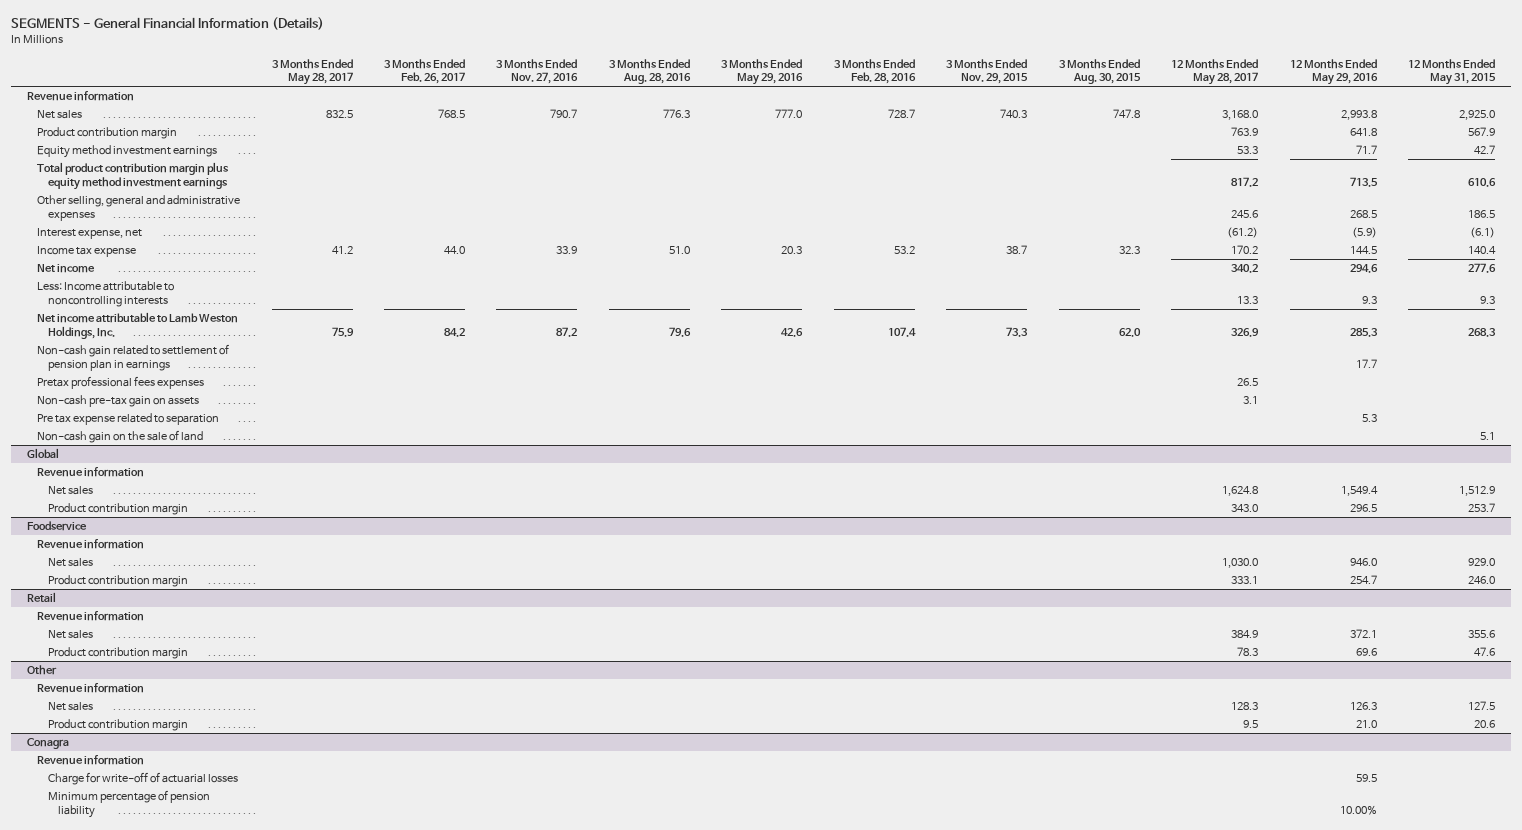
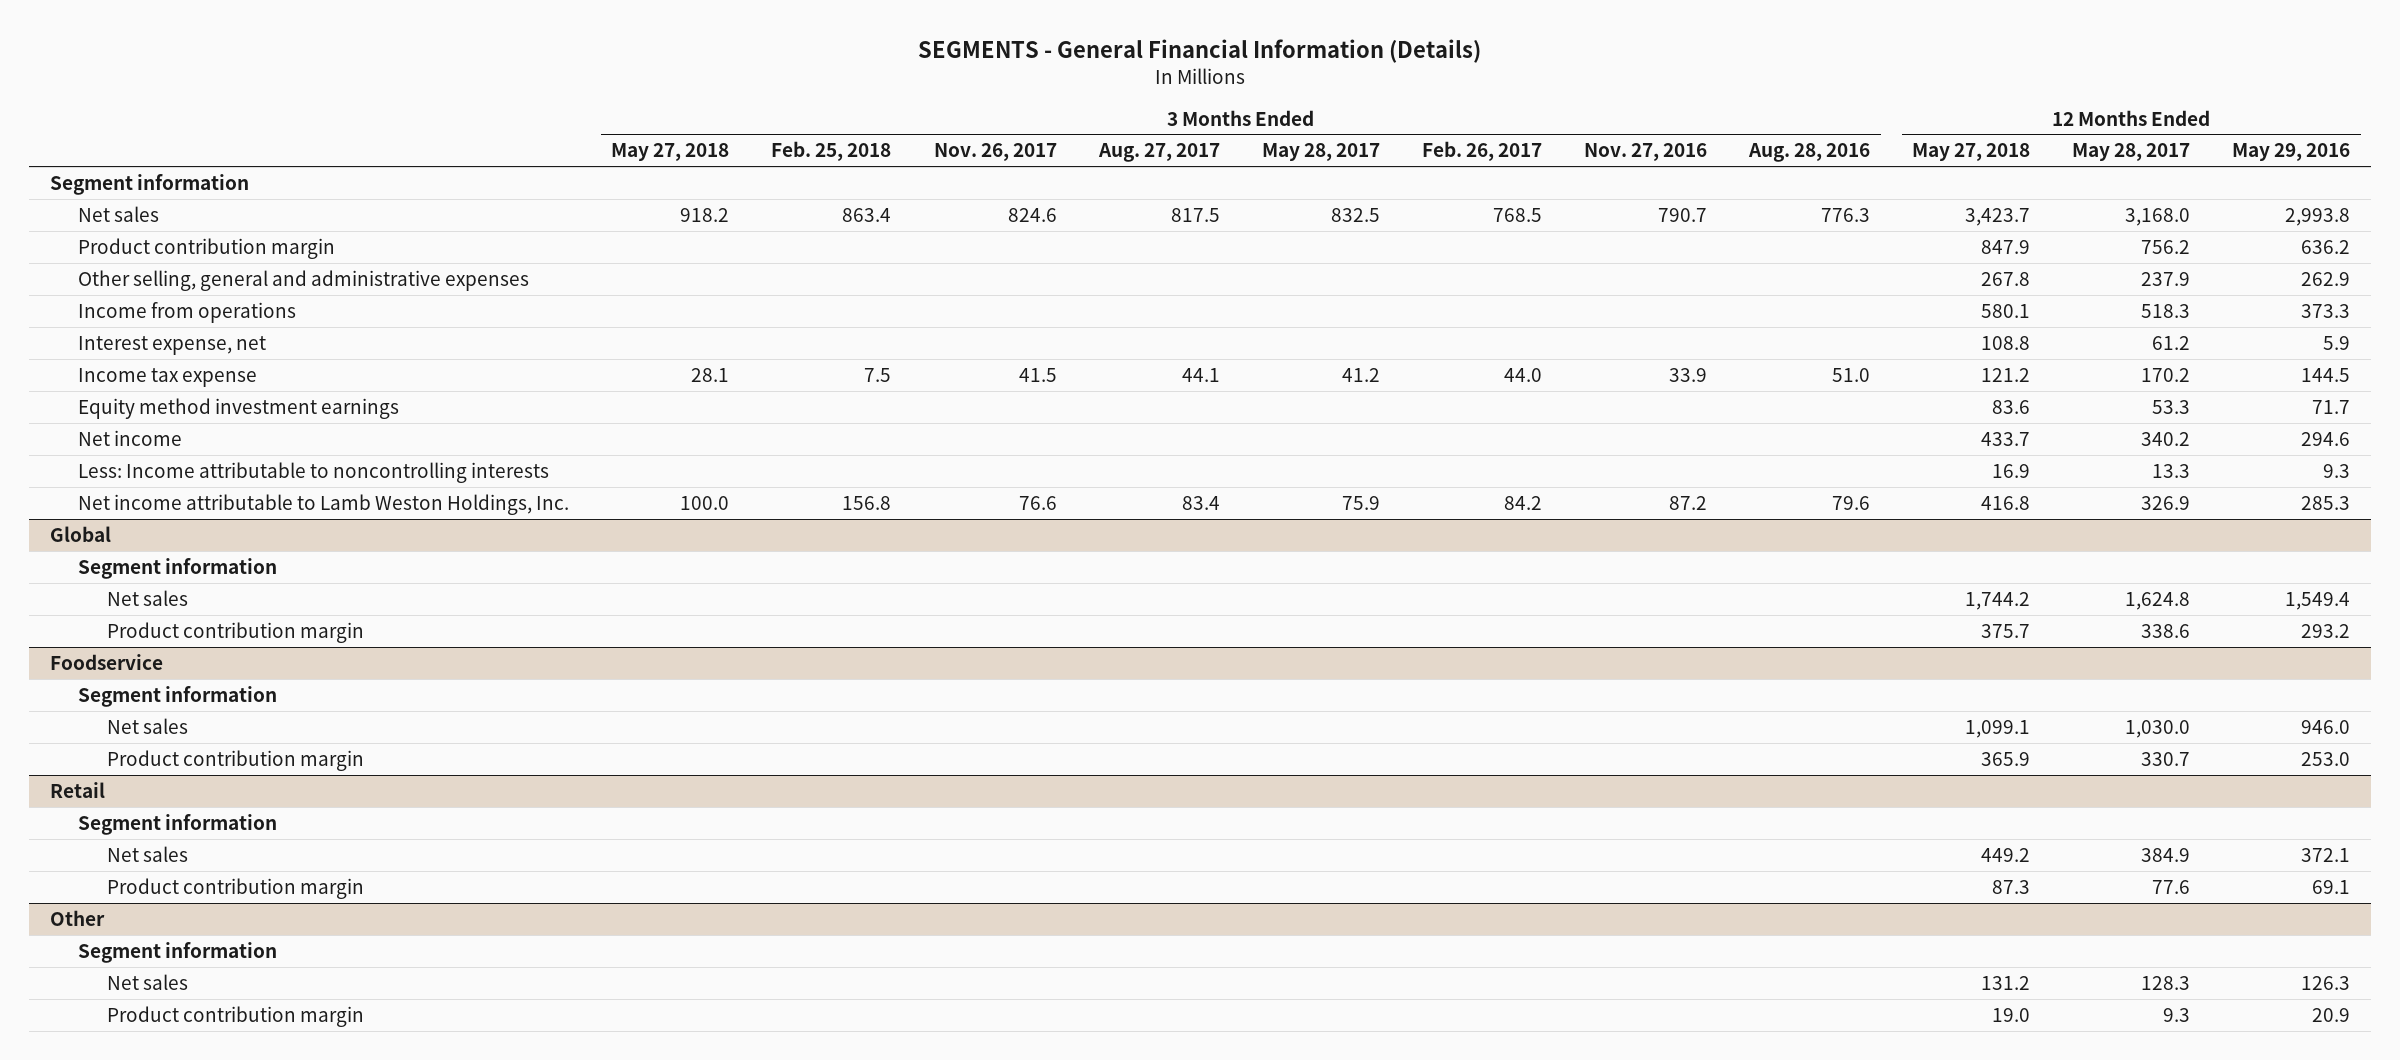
[721,58,804,86] 3 Months Ended May 29, 2016 -> none
[833,58,916,85] 3 Months Ended Feb. 28, 2016 -> none
[946,58,1029,85] 3 Months Ended Nov. 29, 2015 -> none
[1058,58,1141,85] 3 Months Ended Aug. 30, 2015 -> none
[1408,58,1497,86] 12 Months Ended May 31, 2015 -> none
none -> [611,143,730,162] May 27, 2018
none -> [771,141,892,162] Feb. 25, 2018
none -> [933,143,1057,162] Nov. 26, 2017
none -> [1097,143,1220,163] Aug. 27, 2017
none -> [1912,143,2031,162] May 27, 2018
[26,91,134,102] Revenue information -> [50,173,250,195] Segment information
[37,162,230,190] Total product contribution margin plus equity method investment earnings -> none
[1231,127,1259,137] 763.9 -> [2141,239,2191,254] 756.2
[1349,128,1377,137] 641.8 -> [2301,239,2351,254] 636.2
[1231,209,1259,218] 245.6 -> [2141,271,2191,286] 237.9
[1349,209,1377,218] 268.5 -> [2301,271,2351,286] 262.9
none -> [78,301,297,323] Income from operations
[1227,227,1259,239] (61.2) -> [2152,335,2191,350] 61.2
[1351,227,1377,239] (5.9) -> [2323,335,2351,350] 5.9
[37,145,218,159] Equity method investment earnings -> [78,397,400,419] Equity method investment earnings
[37,344,230,371] Non-cash gain related to settlement of pension plan in earnings -> none
[37,376,205,390] Pretax professional fees expenses -> none
[37,395,200,408] Non-cash pre-tax gain on assets -> none
[37,413,220,426] Pre tax expense related to separation -> none
[37,430,204,444] Non-cash gain on the sale of land -> none
[37,467,145,478] Revenue information -> [78,557,278,579] Segment information
[1231,504,1259,513] 343.0 -> [2141,623,2191,638] 338.6
[1349,504,1377,513] 296.5 -> [2301,623,2351,638] 293.2
[37,539,145,550] Revenue information -> [78,685,278,707] Segment information
[1231,576,1259,585] 333.1 -> [2141,751,2191,766] 330.7
[1349,575,1377,585] 254.7 -> [2301,751,2351,766] 253.0
[37,611,145,622] Revenue information -> [78,813,278,835] Segment information
[1237,647,1259,657] 78.3 -> [2152,879,2191,894] 77.6
[1355,648,1377,657] 69.6 -> [2312,879,2351,894] 69.1
[37,683,145,694] Revenue information -> [78,941,278,963] Segment information
[26,738,69,750] Conagra -> none
[37,755,145,766] Revenue information -> none
[47,772,238,786] Charge for write-off of actuarial losses -> none
[47,790,210,818] Minimum percentage of pension liability -> none
[1243,720,1259,729] 9.5 -> [2163,1007,2191,1022] 9.3
[1355,720,1377,729] 21.0 -> [2312,1007,2351,1022] 20.9

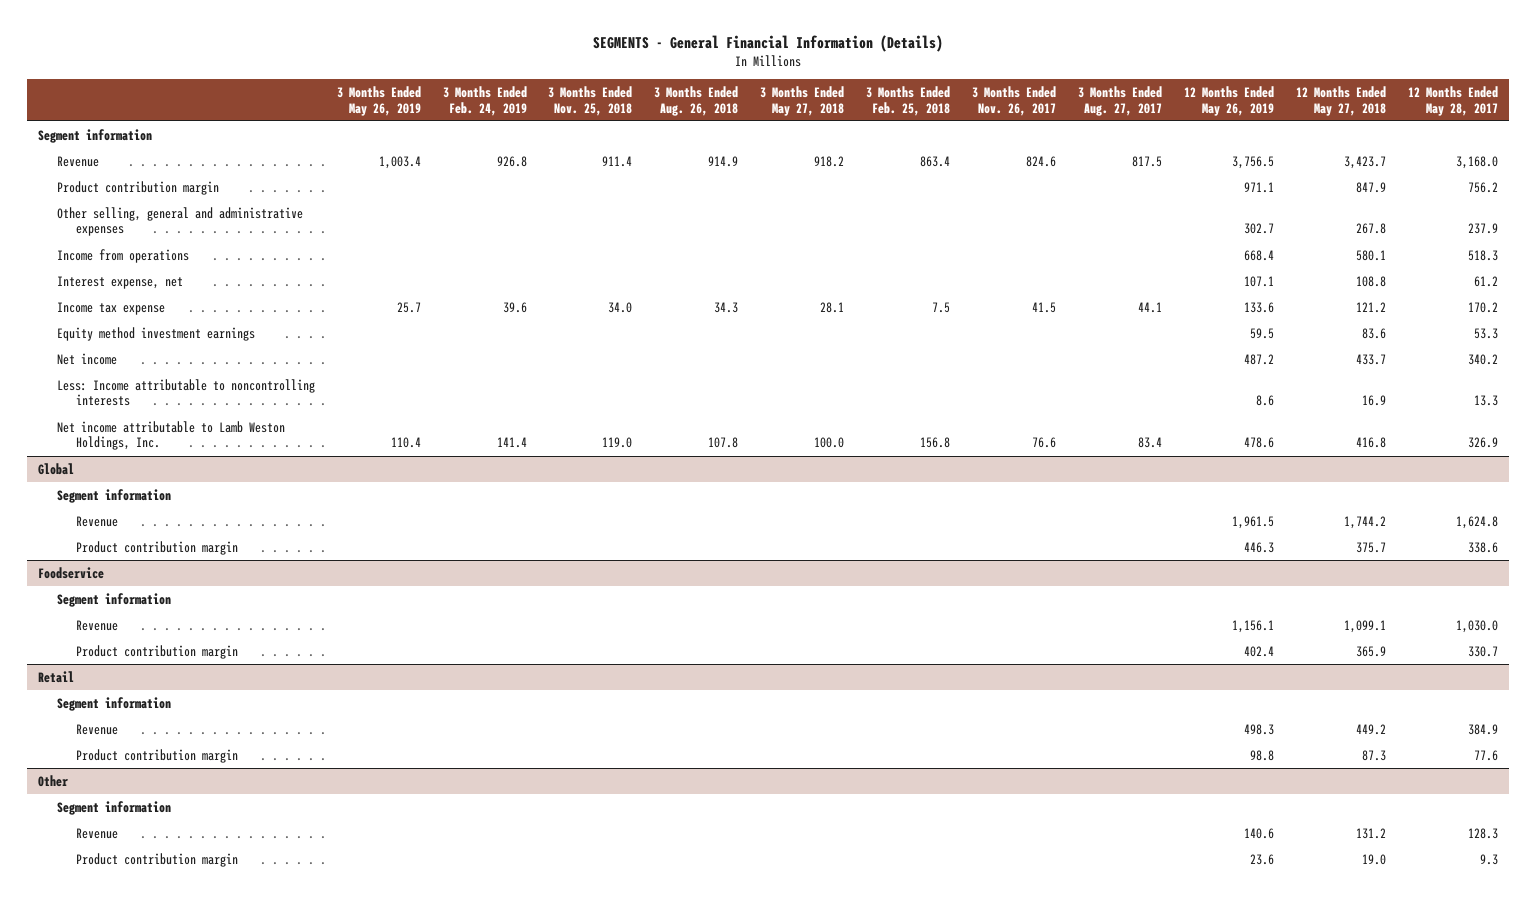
[1261,143,1380,162] May 28, 2017 -> none
[1421,141,1542,162] Feb. 26, 2017 -> none
[1583,143,1707,162] Nov. 27, 2016 -> none
[1748,143,1871,163] Aug. 28, 2016 -> none
[2232,143,2351,162] May 29, 2016 -> none
none -> [336,85,421,116] 3 Months Ended May 26, 2019
none -> [442,85,527,116] 3 Months Ended Feb. 24, 2019
none -> [548,85,633,116] 3 Months Ended Nov. 25, 2018
none -> [654,85,739,116] 3 Months Ended Aug. 26, 2018
none -> [1184,85,1275,116] 12 Months Ended May 26, 2019
[78,205,160,222] Net sales -> [56,155,99,167] Revenue
[106,589,188,606] Net sales -> [75,515,118,527] Revenue
[106,717,188,734] Net sales -> [75,619,118,631] Revenue
[106,845,188,862] Net sales -> [75,723,118,735] Revenue
[106,973,188,990] Net sales -> [75,827,118,839] Revenue

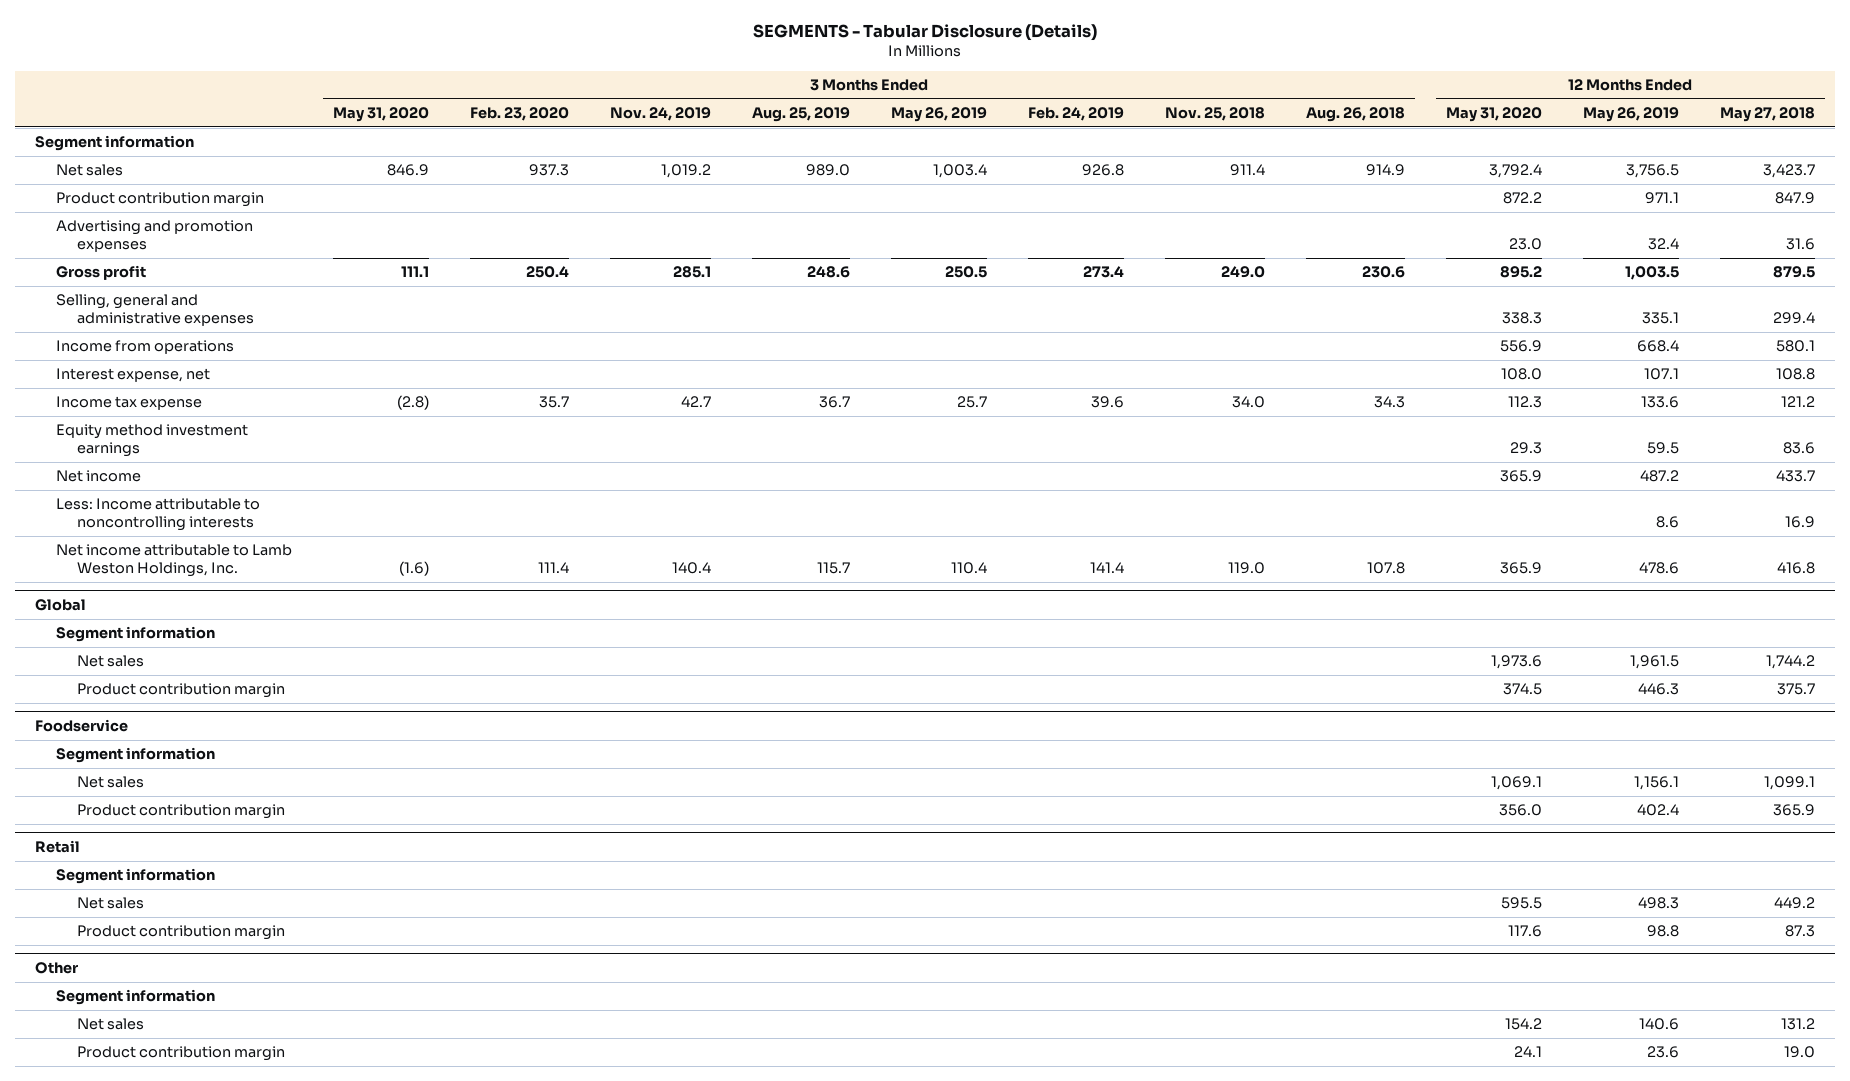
[592,34,943,52] SEGMENTS - General Financial Information (Details) -> [752,24,1097,42] SEGMENTS - Tabular Disclosure (Details)
[760,85,845,116] 3 Months Ended May 27, 2018 -> none
[866,85,951,116] 3 Months Ended Feb. 25, 2018 -> none
[972,85,1057,116] 3 Months Ended Nov. 26, 2017 -> none
[1078,85,1163,116] 3 Months Ended Aug. 27, 2017 -> none
[1407,85,1498,116] 12 Months Ended May 28, 2017 -> none
none -> [332,107,429,123] May 31, 2020
none -> [469,107,569,122] Feb. 23, 2020
none -> [609,107,711,122] Nov. 24, 2019
none -> [751,107,850,123] Aug. 25, 2019
none -> [1445,107,1542,123] May 31, 2020
[56,155,99,167] Revenue -> [55,164,123,177] Net sales
none -> [55,220,253,253] Advertising and promotion expenses
none -> [55,265,146,281] Gross profit
[56,206,303,237] Other selling, general and administrative expenses -> [55,294,254,327] Selling, general and administrative expenses
[1244,223,1275,235] 302.7 -> [1641,312,1679,325] 335.1
[1355,223,1386,235] 267.8 -> [1772,312,1815,325] 299.4
[75,515,118,527] Revenue -> [76,655,144,668] Net sales
[75,619,118,631] Revenue -> [76,776,144,789] Net sales
[75,723,118,735] Revenue -> [76,897,144,910] Net sales
[75,827,118,839] Revenue -> [76,1018,144,1031] Net sales

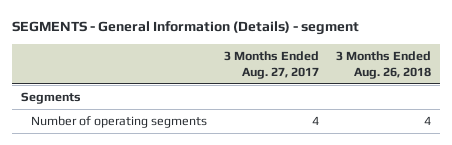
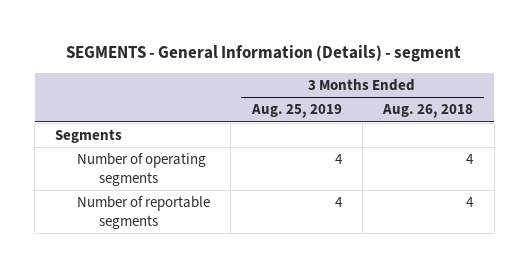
[224,50,320,79] 3 Months Ended Aug. 27, 2017 -> none
none -> [250,104,342,119] Aug. 25, 2019
none -> [77,196,211,230] Number of reportable segments

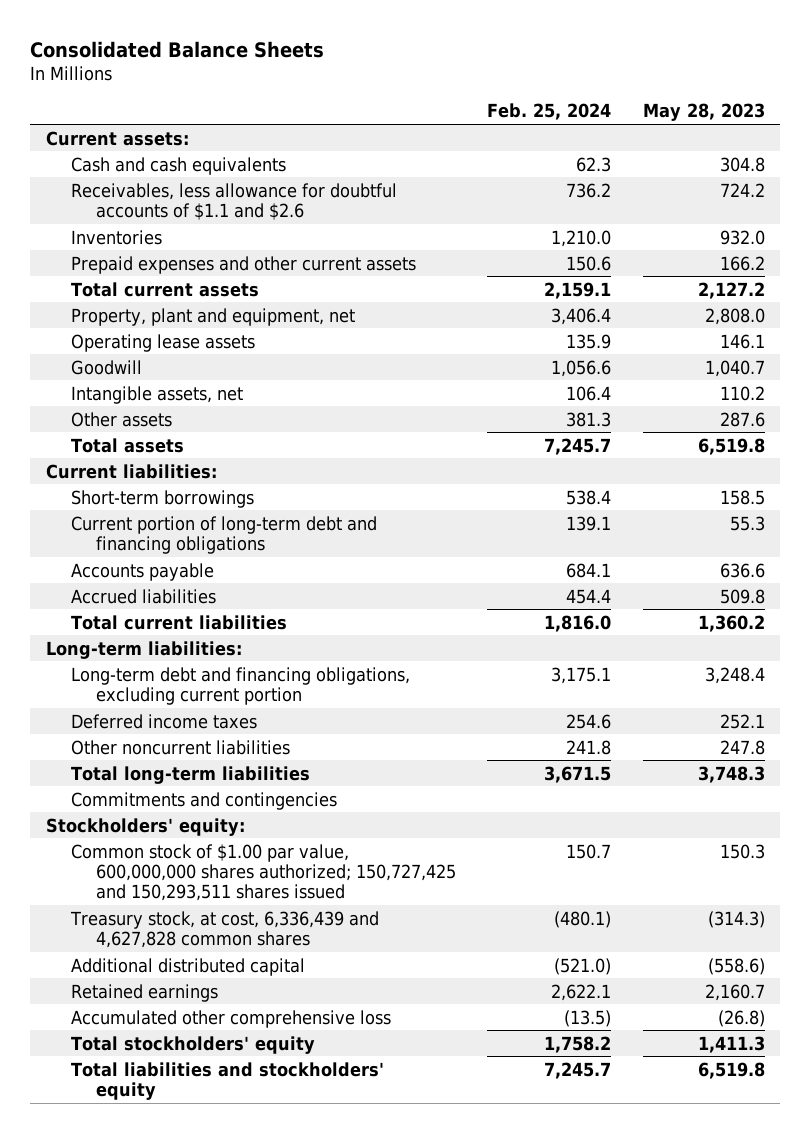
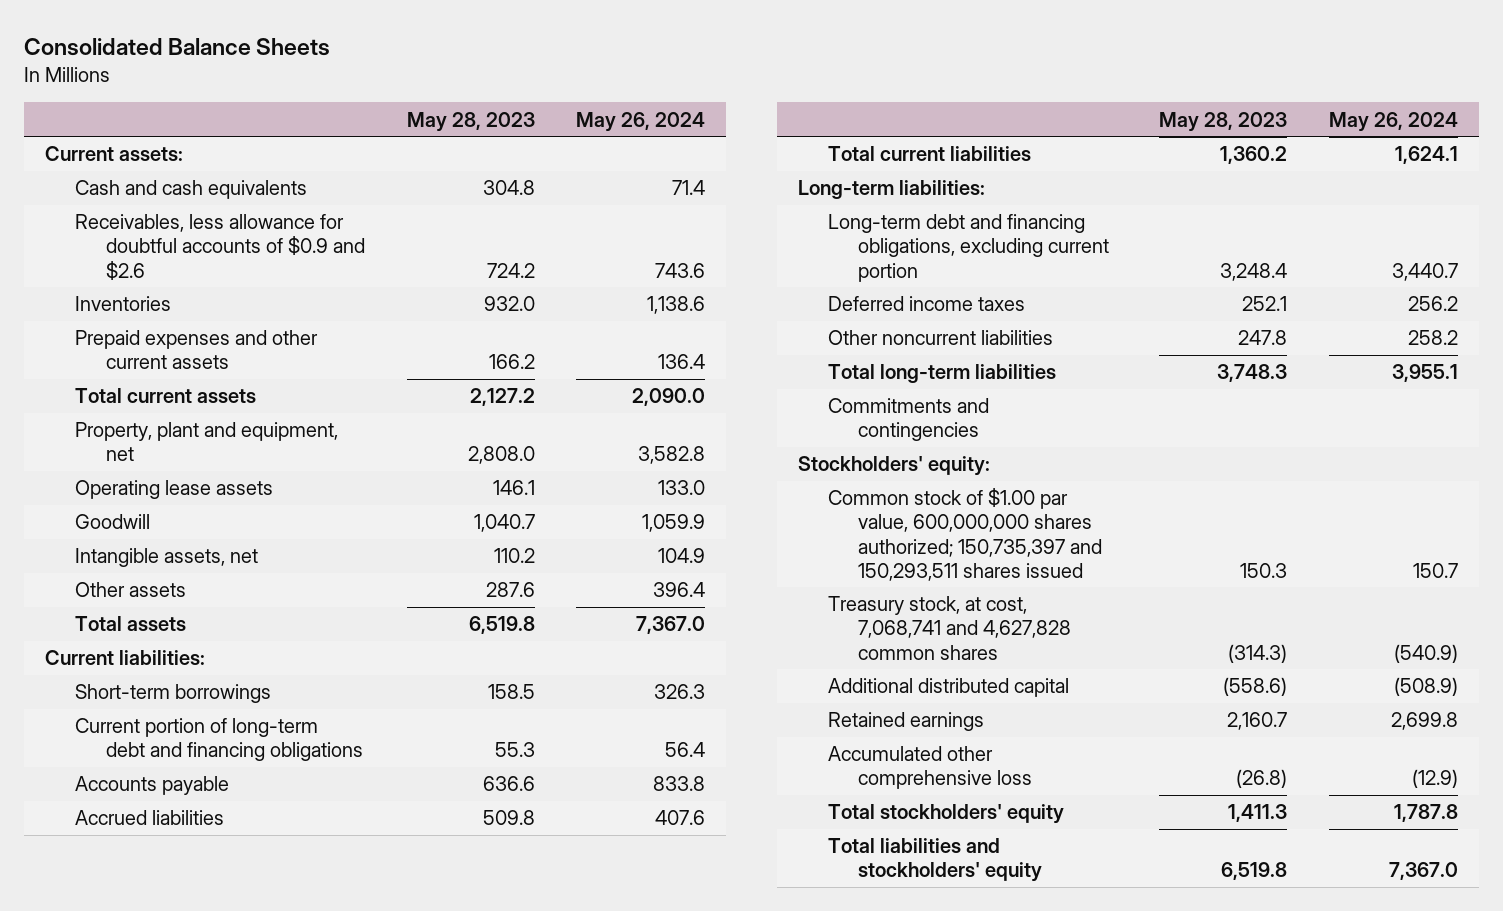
[487,103,612,121] Feb. 25, 2024 -> none
none -> [576,111,706,132] May 26, 2024
[70,182,397,220] Receivables, less allowance for doubtful accounts of $1.1 and $2.6 -> [75,214,365,280] Receivables, less allowance for doubtful accounts of $0.9 and $2.6
[70,843,457,901] Common stock of $1.00 par value, 600,000,000 shares authorized; 150,727,425 and 150,293,511 shares issued -> [827,488,1103,581] Common stock of $1.00 par value, 600,000,000 shares authorized; 150,735,397 and 150,293,511 shares issued
[69,910,379,948] Treasury stock, at cost, 6,336,439 and 4,627,828 common shares -> [827,596,1072,660] Treasury stock, at cost, 7,068,741 and 4,627,828 common shares

